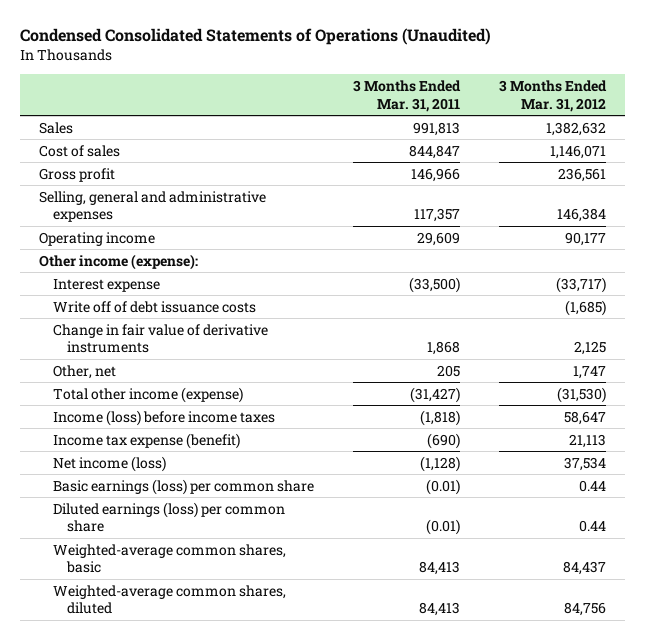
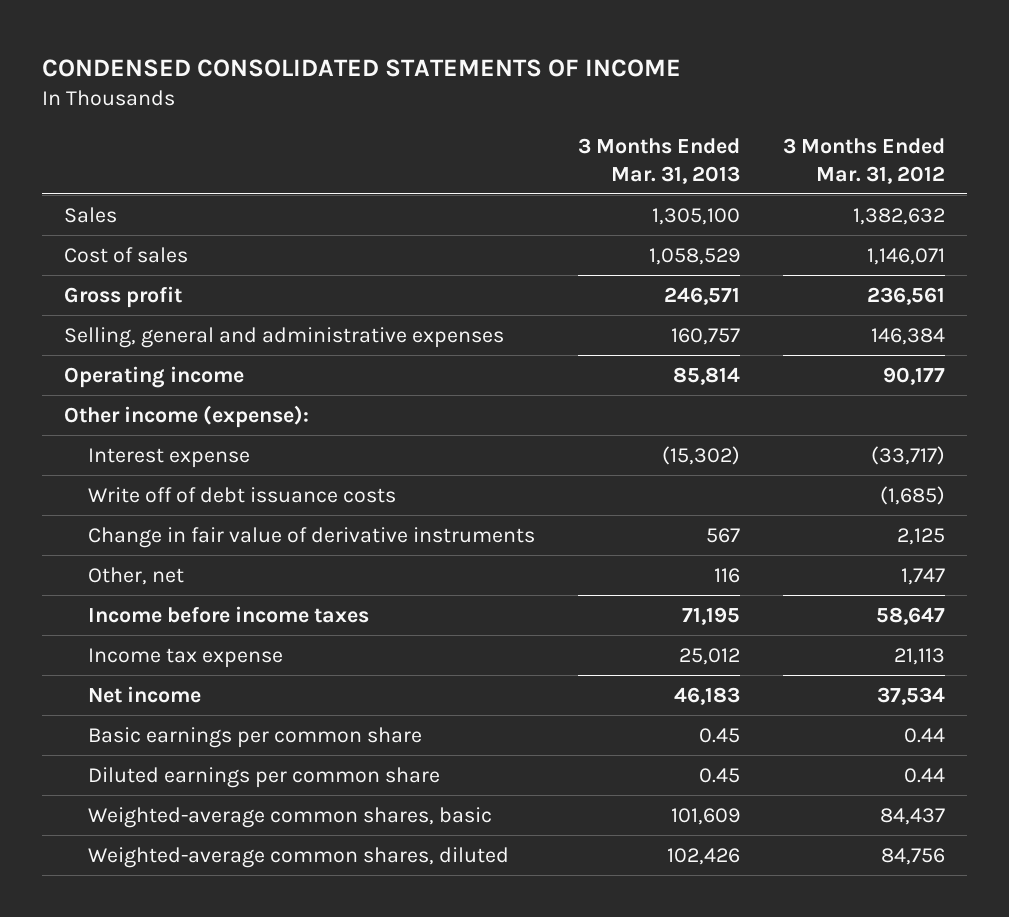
[19,28,491,46] Condensed Consolidated Statements of Operations (Unaudited) -> [42,58,682,77] CONDENSED CONSOLIDATED STATEMENTS OF INCOME
[352,79,461,112] 3 Months Ended Mar. 31, 2011 -> none
none -> [577,138,740,184] 3 Months Ended Mar. 31, 2013
[52,386,243,403] Total other income (expense) -> none
[52,409,275,426] Income (loss) before income taxes -> [87,605,369,623] Income before income taxes
[52,432,240,449] Income tax expense (benefit) -> [87,647,283,668] Income tax expense
[52,455,166,472] Net income (loss) -> [87,685,201,703] Net income
[52,478,314,495] Basic earnings (loss) per common share -> [87,726,422,748] Basic earnings per common share
[52,501,285,533] Diluted earnings (loss) per common share -> [87,766,440,788] Diluted earnings per common share

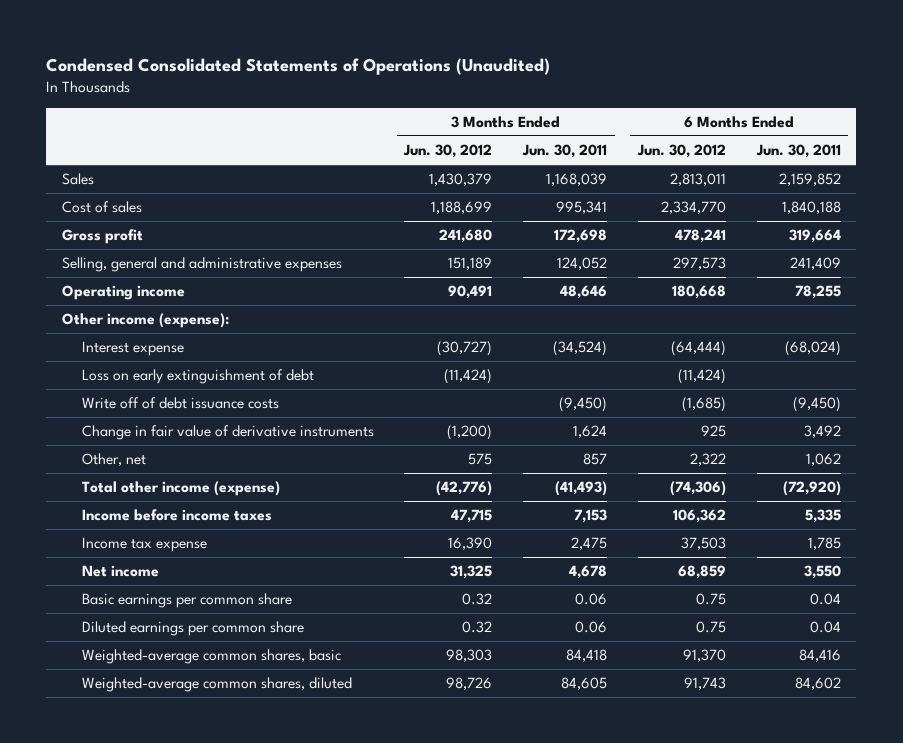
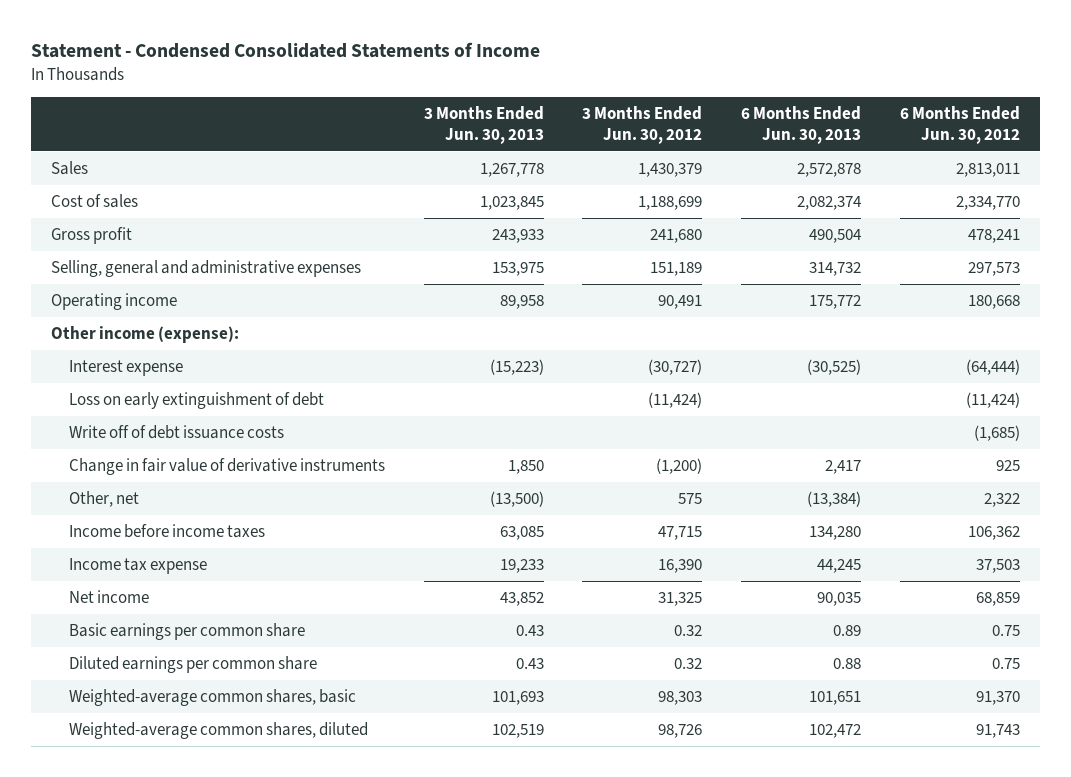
[46,57,551,75] Condensed Consolidated Statements of Operations (Unaudited) -> [31,42,541,59] Statement - Condensed Consolidated Statements of Income
[522,144,608,159] Jun. 30, 2011 -> none
[755,144,841,159] Jun. 30, 2011 -> none
none -> [423,105,544,144] 3 Months Ended Jun. 30, 2013
none -> [741,105,862,144] 6 Months Ended Jun. 30, 2013
[81,481,280,497] Total other income (expense) -> none

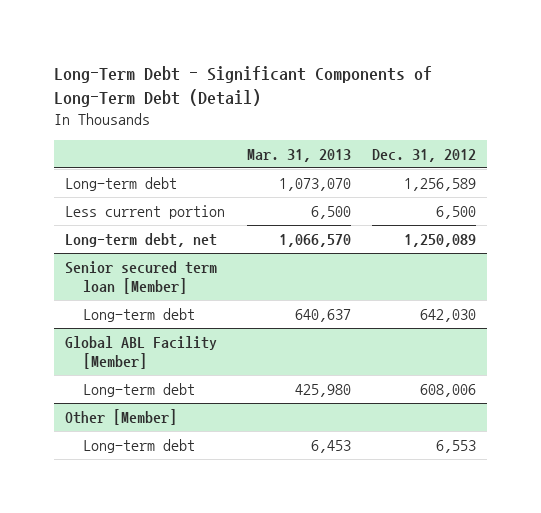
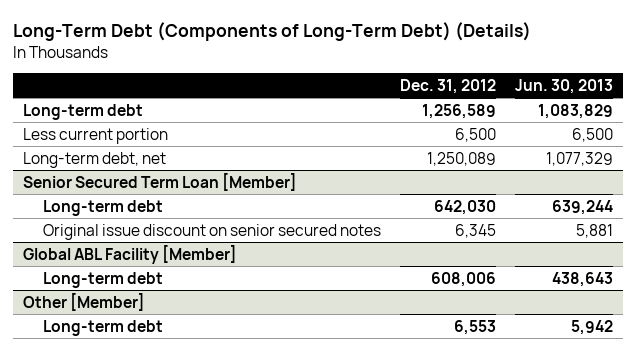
[54,65,433,108] Long-Term Debt - Significant Components of Long-Term Debt (Detail) -> [13,22,532,42] Long-Term Debt (Components of Long-Term Debt) (Details)
[246,148,351,162] Mar. 31, 2013 -> none
none -> [515,78,614,94] Jun. 30, 2013
[64,260,217,295] Senior secured term loan [Member] -> [22,172,297,191] Senior Secured Term Loan [Member]
none -> [42,223,381,240] Original issue discount on senior secured notes

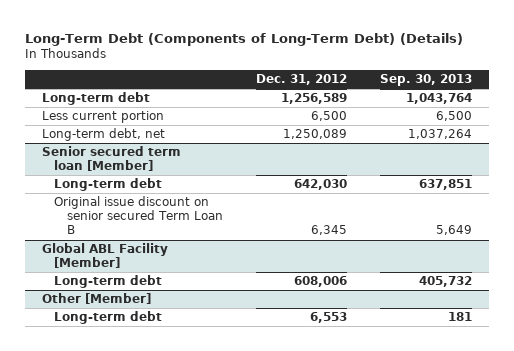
[515,78,614,94] Jun. 30, 2013 -> none
none -> [380,74,473,87] Sep. 30, 2013
[22,172,297,191] Senior Secured Term Loan [Member] -> [42,146,182,172] Senior secured term loan [Member]
[42,223,381,240] Original issue discount on senior secured notes -> [54,196,223,235] Original issue discount on senior secured Term Loan B

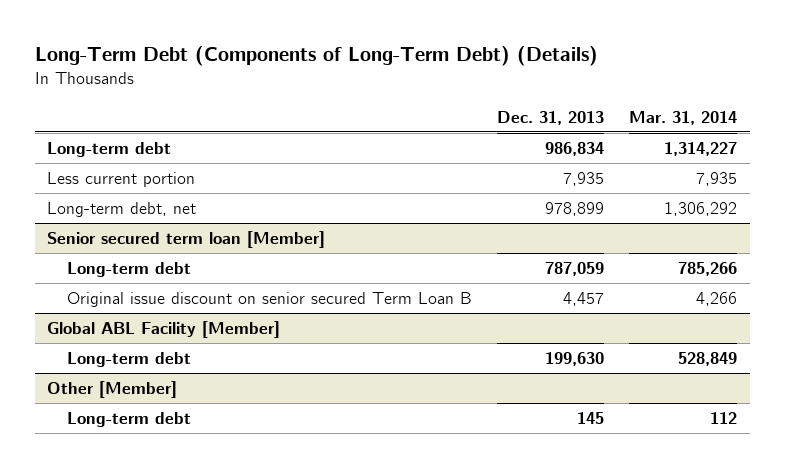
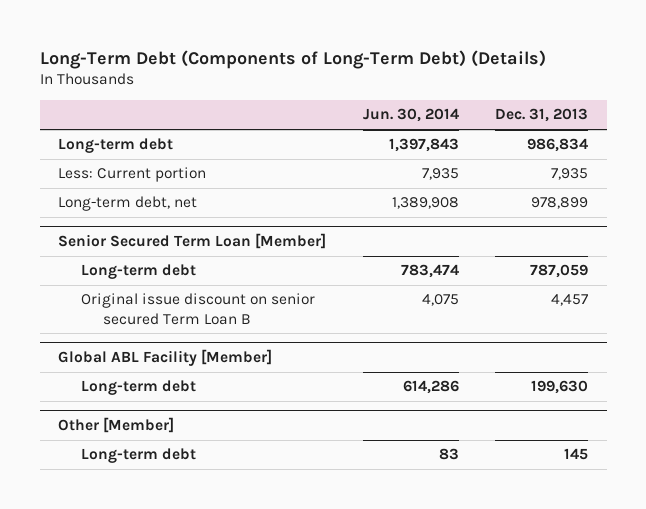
[629,110,738,125] Mar. 31, 2014 -> none
none -> [362,108,459,123] Jun. 30, 2014
[47,172,196,188] Less current portion -> [58,167,207,183] Less: Current portion
[47,231,326,249] Senior secured term loan [Member] -> [58,233,327,250] Senior Secured Term Loan [Member]

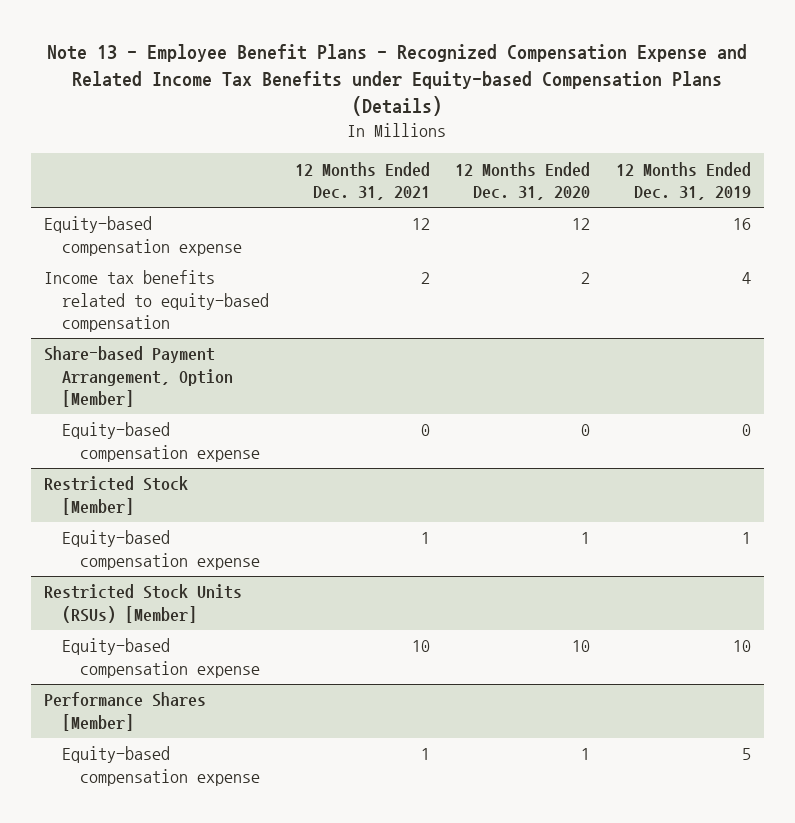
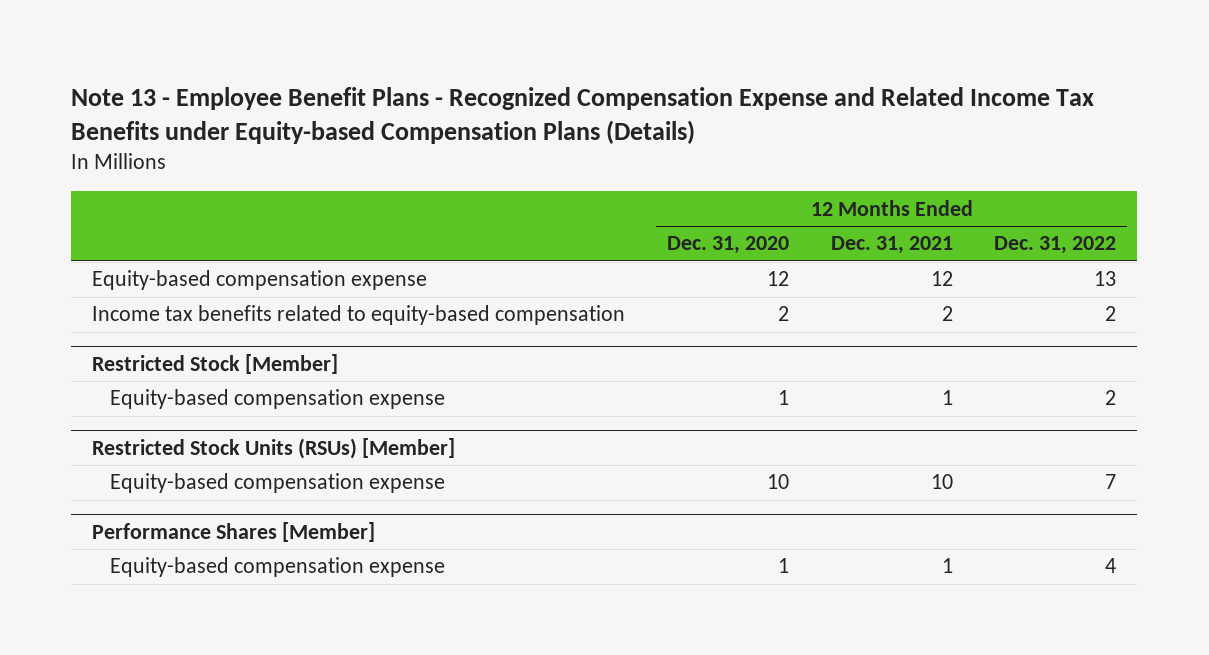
[615,161,751,200] 12 Months Ended Dec. 31, 2019 -> none
none -> [994,236,1117,255] Dec. 31, 2022
[43,346,234,407] Share-based Payment Arrangement, Option [Member] -> none
[62,422,261,462] Equity-based compensation expense -> none

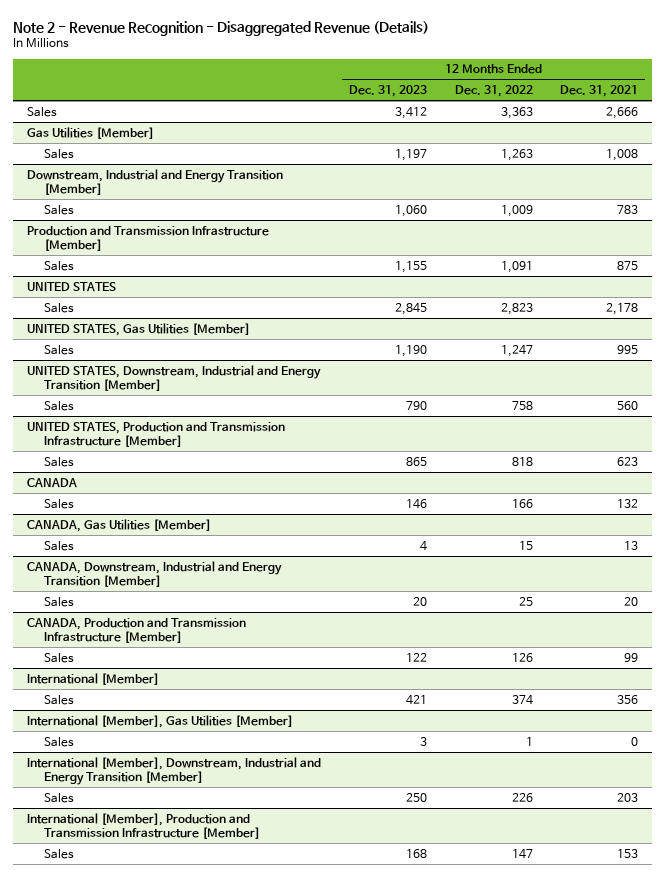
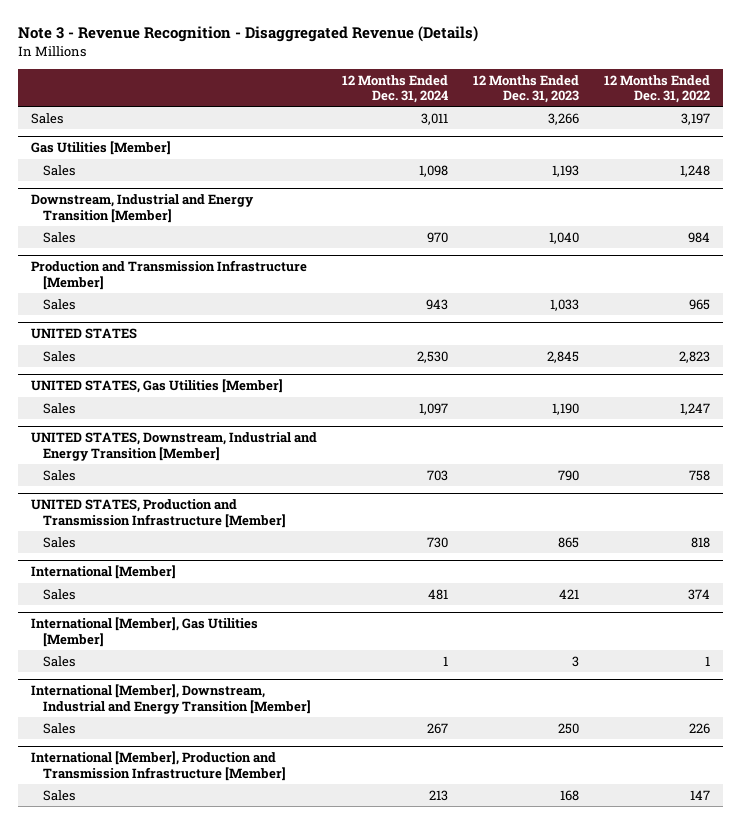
[13,20,430,36] Note 2 - Revenue Recognition - Disaggregated Revenue (Details) -> [17,26,478,43] Note 3 - Revenue Recognition - Disaggregated Revenue (Details)
[560,85,639,98] Dec. 31, 2021 -> none
none -> [341,74,448,104] 12 Months Ended Dec. 31, 2024
[395,106,428,119] 3,412 -> [548,112,580,125] 3,266
[500,106,533,119] 3,363 -> [681,112,711,125] 3,197
[395,148,428,161] 1,197 -> [552,164,580,177] 1,193
[500,148,533,161] 1,263 -> [680,164,711,177] 1,248
[395,204,428,217] 1,060 -> [549,231,580,244] 1,040
[500,204,533,217] 1,009 -> [688,231,711,243] 984
[395,260,428,273] 1,155 -> [550,298,580,311] 1,033
[500,260,533,273] 1,091 -> [689,298,711,310] 965
[27,477,78,488] CANADA -> none
[44,498,75,509] Sales -> none
[27,518,212,532] CANADA, Gas Utilities [Member] -> none
[44,540,75,551] Sales -> none
[27,560,283,587] CANADA, Downstream, Industrial and Energy Transition [Member] -> none
[44,596,75,607] Sales -> none
[27,617,247,643] CANADA, Production and Transmission Infrastructure [Member] -> none
[44,652,75,663] Sales -> none

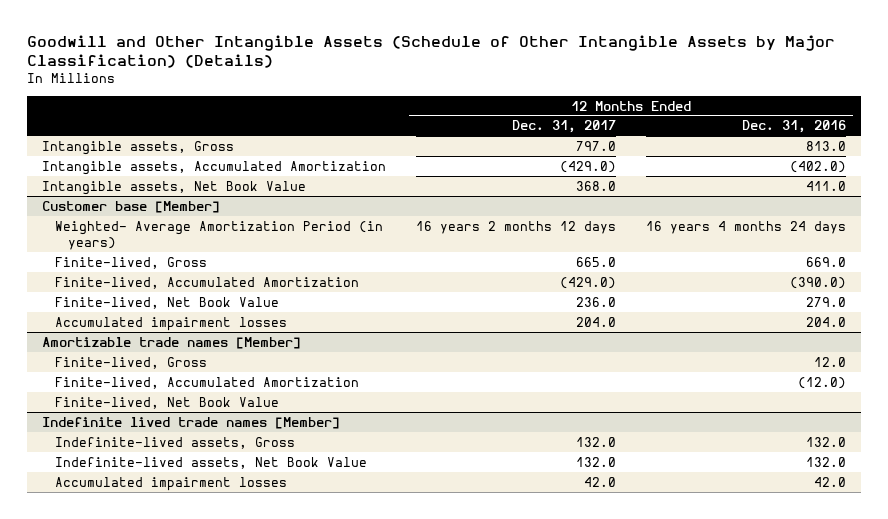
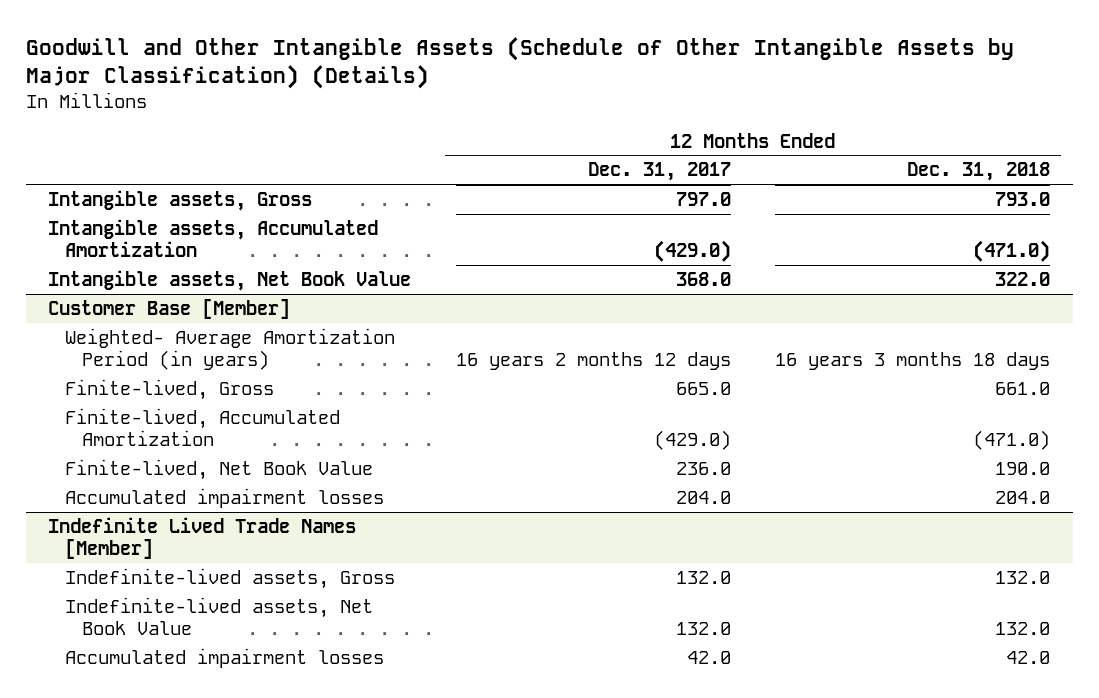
[741,120,846,134] Dec. 31, 2016 -> none
none -> [907,162,1051,182] Dec. 31, 2018
[42,200,221,213] Customer base [Member] -> [48,298,291,319] Customer Base [Member]
[42,336,302,349] Amortizable trade names [Member] -> none
[55,356,208,369] Finite-lived, Gross -> none
[55,376,360,389] Finite-lived, Accumulated Amortization -> none
[55,396,280,409] Finite-lived, Net Book Value -> none
[42,416,341,429] Indefinite lived trade names [Member] -> [48,516,357,560] Indefinite Lived Trade Names [Member]

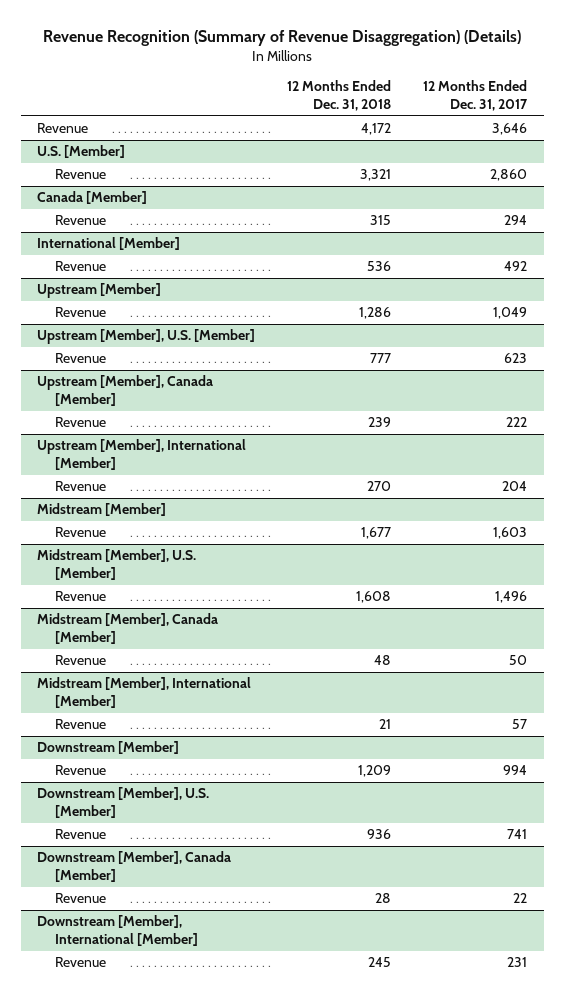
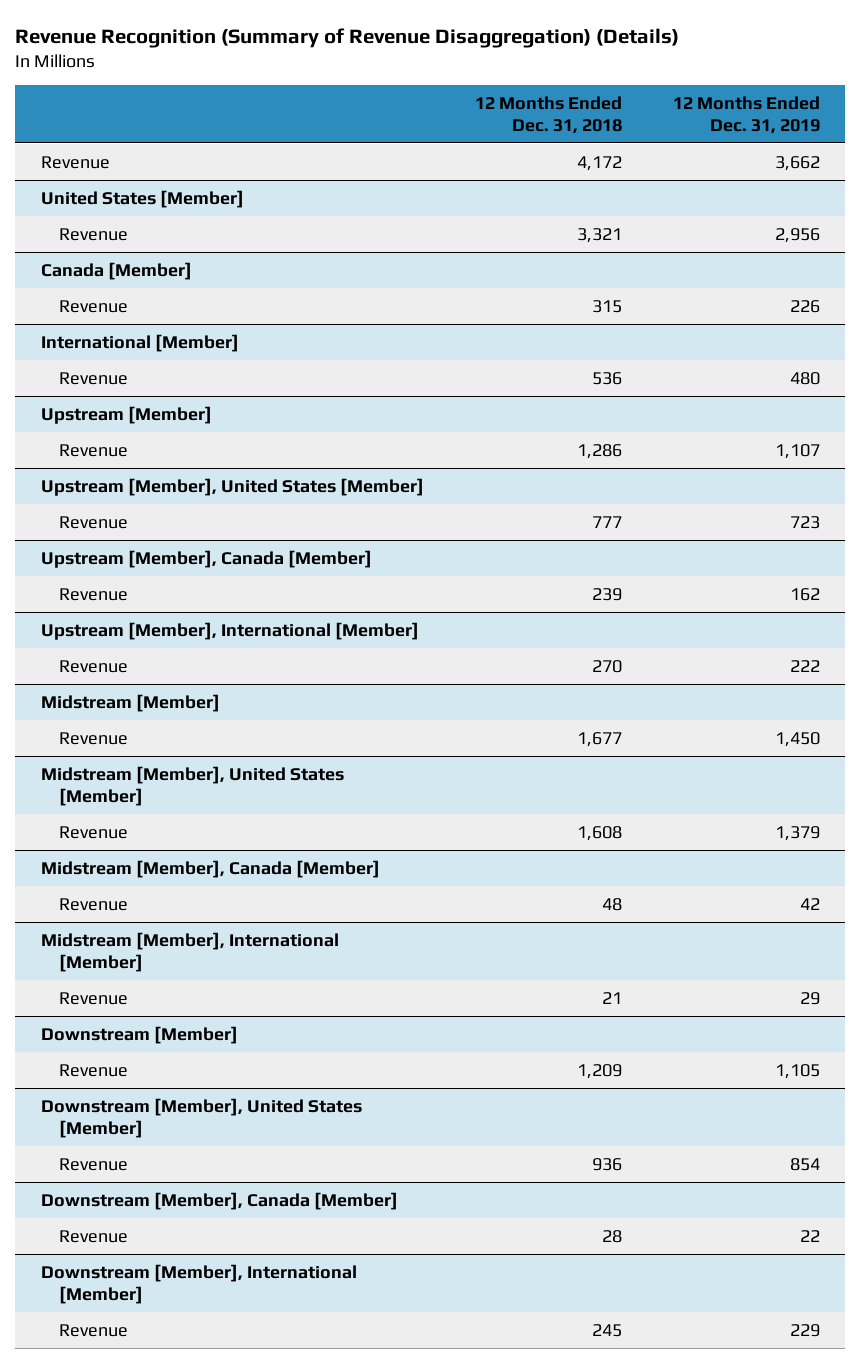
[423,80,529,112] 12 Months Ended Dec. 31, 2017 -> none
none -> [672,95,820,134] 12 Months Ended Dec. 31, 2019
[36,145,125,159] U.S. [Member] -> [40,189,244,208] United States [Member]
[36,329,255,345] Upstream [Member], U.S. [Member] -> none
none -> [40,477,424,496] Upstream [Member], United States [Member]
[36,549,196,581] Midstream [Member], U.S. [Member] -> none
none -> [40,765,344,806] Midstream [Member], United States [Member]
[36,787,209,819] Downstream [Member], U.S. [Member] -> none
none -> [40,1097,362,1138] Downstream [Member], United States [Member]

